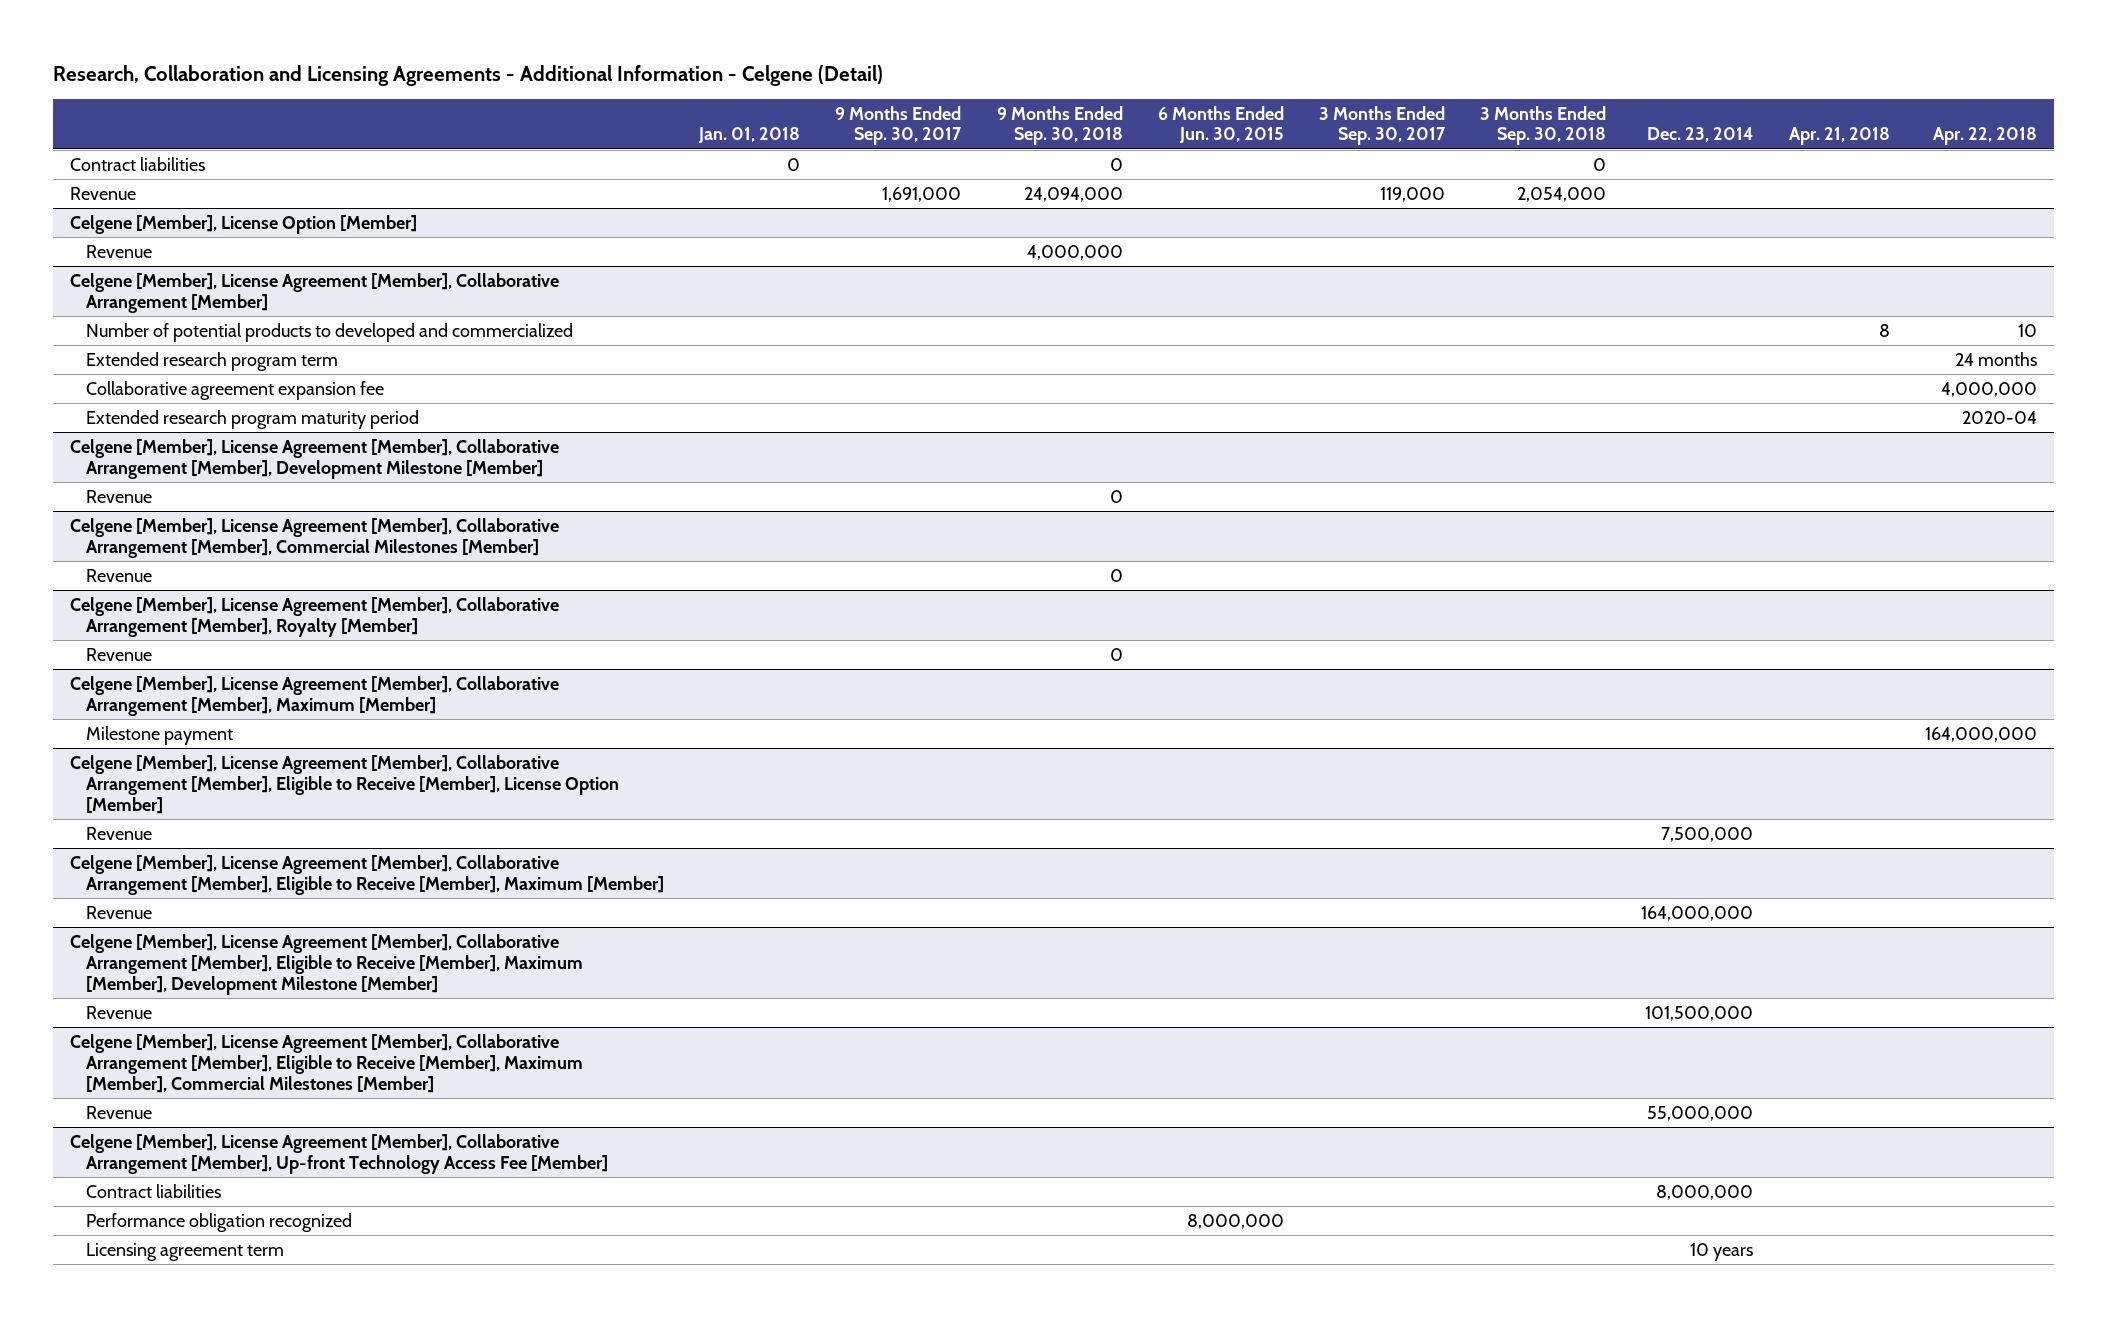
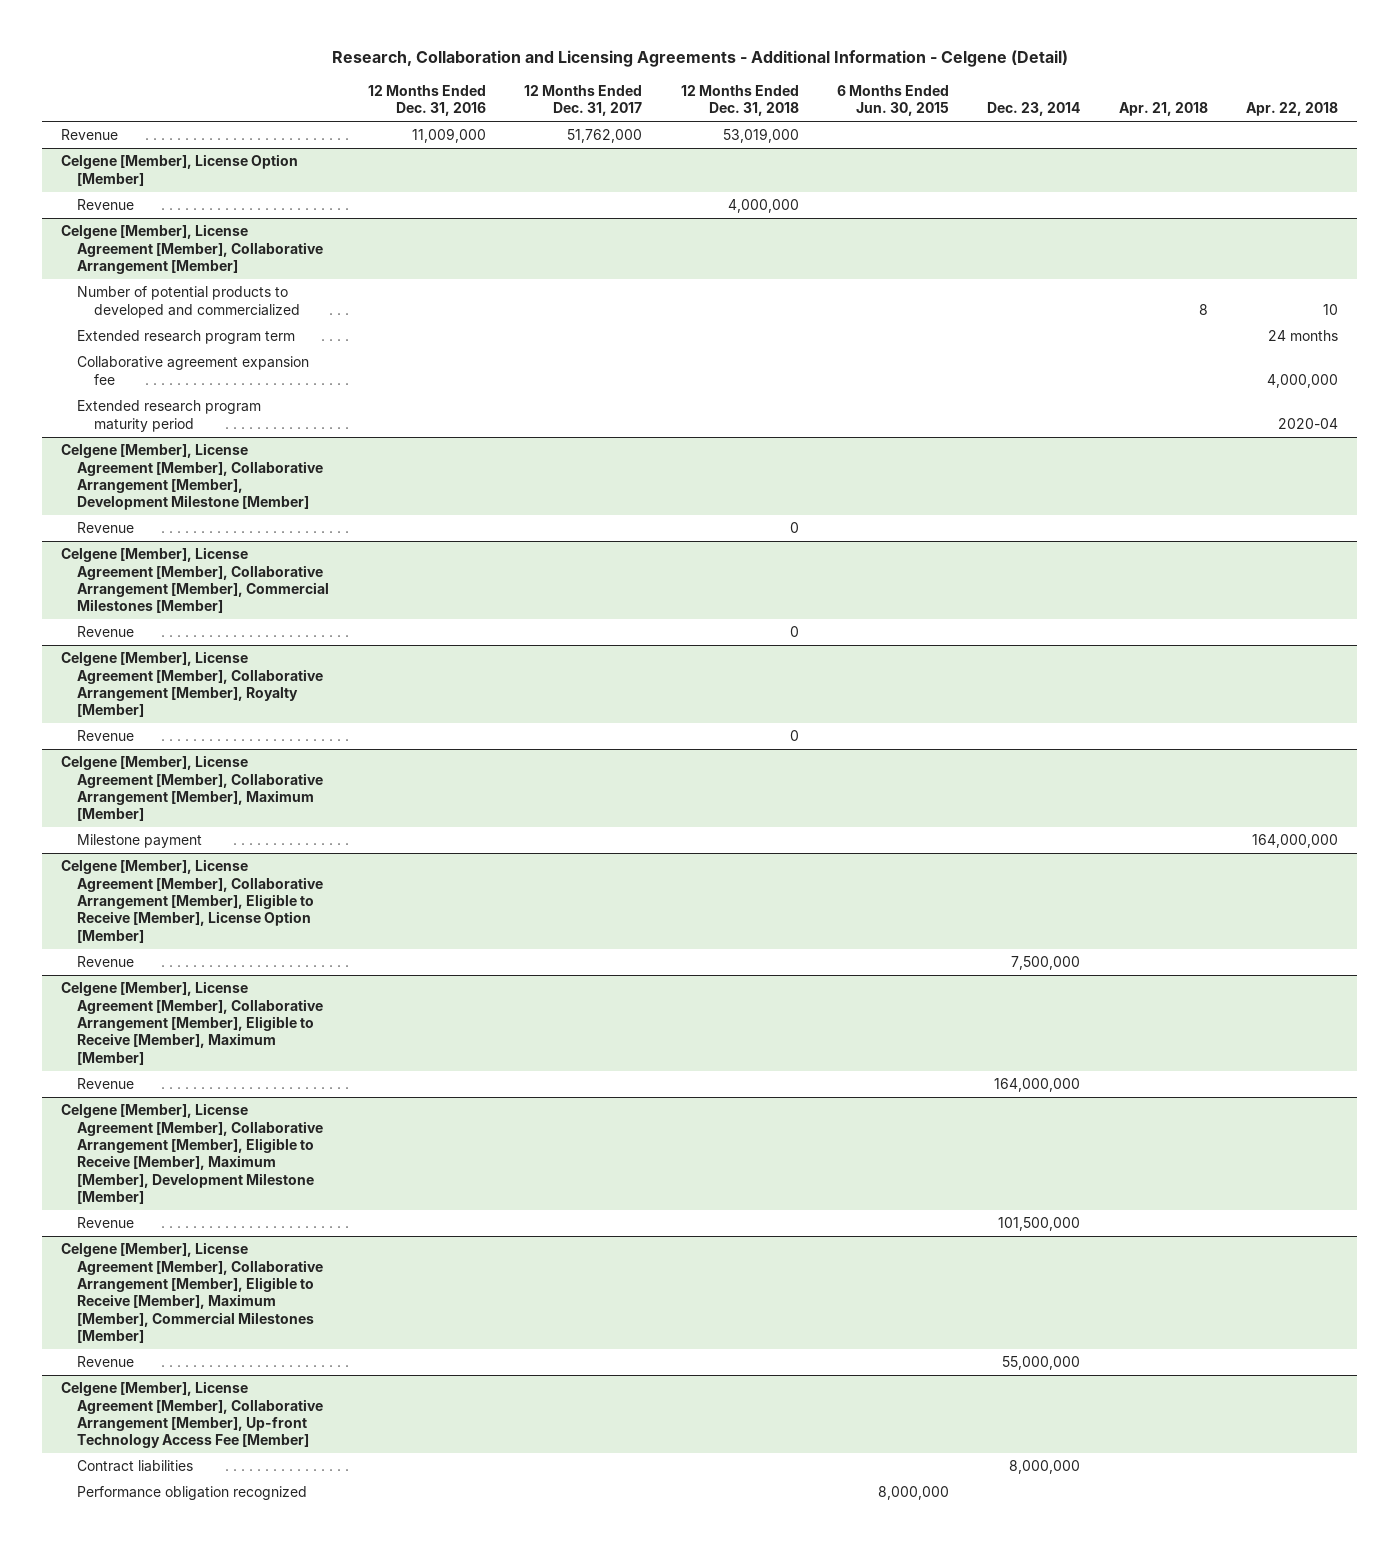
[698,127,801,144] Jan. 01, 2018 -> none
[835,105,963,146] 9 Months Ended Sep. 30, 2017 -> none
[996,105,1123,146] 9 Months Ended Sep. 30, 2018 -> none
[1318,105,1446,146] 3 Months Ended Sep. 30, 2017 -> none
[1480,105,1607,146] 3 Months Ended Sep. 30, 2018 -> none
none -> [367,84,486,116] 12 Months Ended Dec. 31, 2016
none -> [524,84,643,116] 12 Months Ended Dec. 31, 2017
none -> [680,84,799,116] 12 Months Ended Dec. 31, 2018
[70,156,206,171] Contract liabilities -> none
[85,1242,284,1261] Licensing agreement term -> none

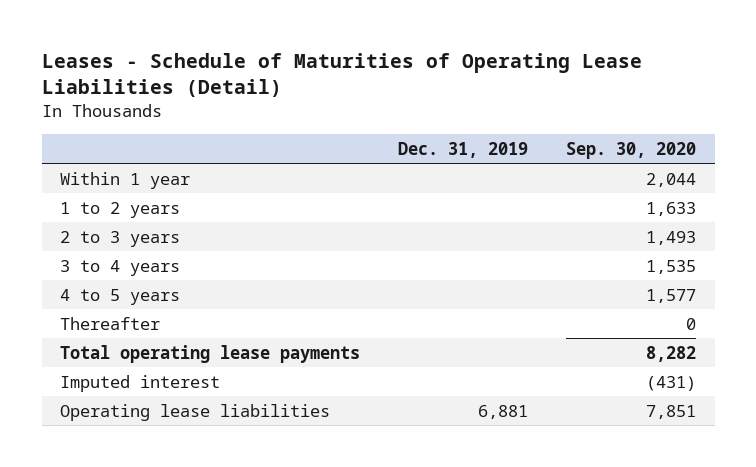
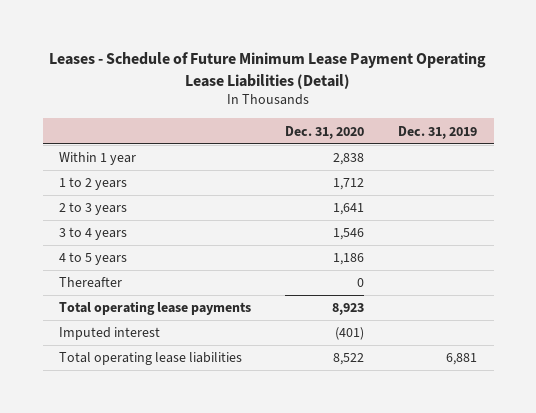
[41,52,642,98] Leases - Schedule of Maturities of Operating Lease Liabilities (Detail) -> [49,52,487,89] Leases - Schedule of Future Minimum Lease Payment Operating Lease Liabilities (Detail)
[565,141,696,159] Sep. 30, 2020 -> none
none -> [285,125,365,139] Dec. 31, 2020
[60,403,331,421] Operating lease liabilities -> [59,352,243,366] Total operating lease liabilities

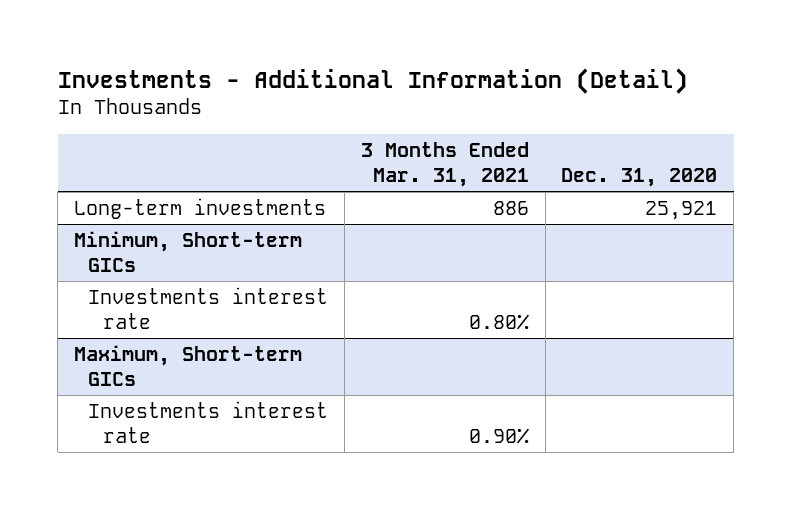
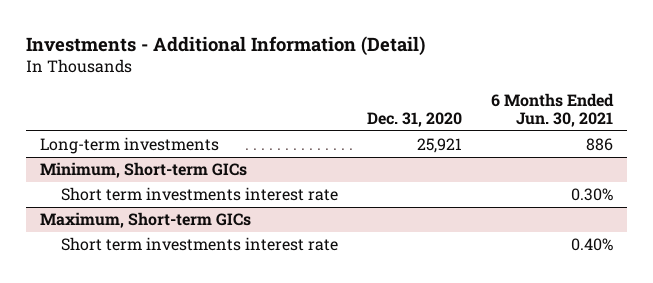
[360,141,529,188] 3 Months Ended Mar. 31, 2021 -> none
none -> [490,93,614,128] 6 Months Ended Jun. 30, 2021
[88,286,329,330] Investments interest rate -> [61,187,339,202] Short term investments interest rate
[88,400,329,444] Investments interest rate -> [61,237,339,252] Short term investments interest rate

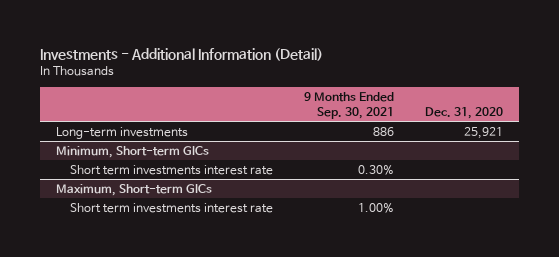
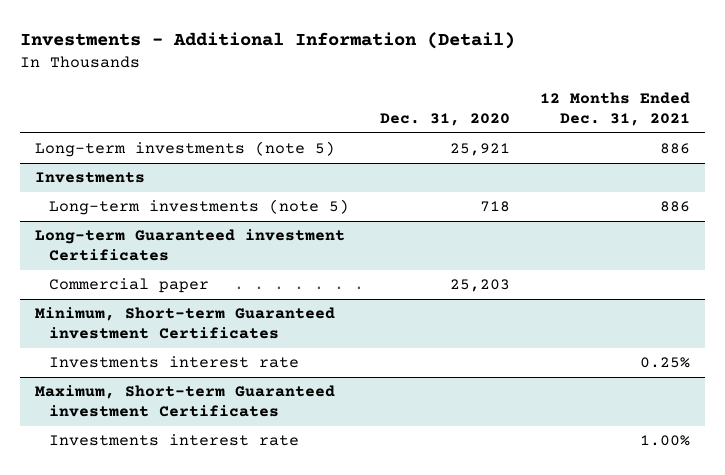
[304,91,395,120] 9 Months Ended Sep. 30, 2021 -> none
none -> [539,92,690,126] 12 Months Ended Dec. 31, 2021
[55,145,209,158] Minimum, Short-term GICs -> none
[70,164,274,175] Short term investments interest rate -> none
[55,183,212,196] Maximum, Short-term GICs -> none
[70,202,274,213] Short term investments interest rate -> none
[55,126,188,139] Long-term investments -> [34,141,335,158] Long-term investments (note 5)
none -> [34,172,145,184] Investments
none -> [49,199,350,216] Long-term investments (note 5)
none -> [34,229,345,262] Long-term Guaranteed investment Certificates
none -> [49,278,210,294] Commercial paper
none -> [34,307,335,340] Minimum, Short-term Guaranteed investment Certificates
none -> [49,356,300,369] Investments interest rate
none -> [34,385,335,418] Maximum, Short-term Guaranteed investment Certificates
none -> [49,434,300,447] Investments interest rate

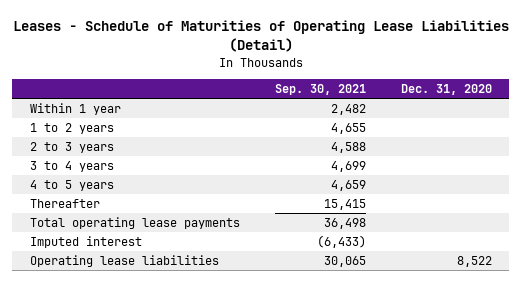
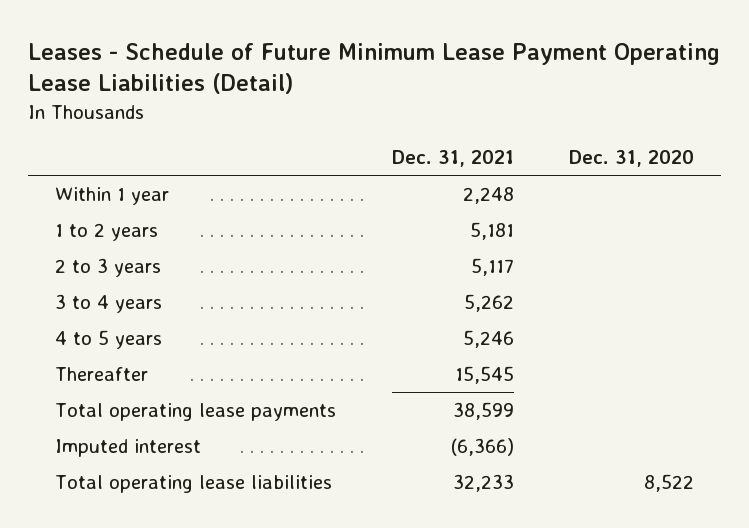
[12,20,509,53] Leases - Schedule of Maturities of Operating Lease Liabilities (Detail) -> [27,42,720,95] Leases - Schedule of Future Minimum Lease Payment Operating Lease Liabilities (Detail)
[274,84,366,96] Sep. 30, 2021 -> none
none -> [391,150,514,168] Dec. 31, 2021
[29,255,219,268] Operating lease liabilities -> [55,474,333,493] Total operating lease liabilities

